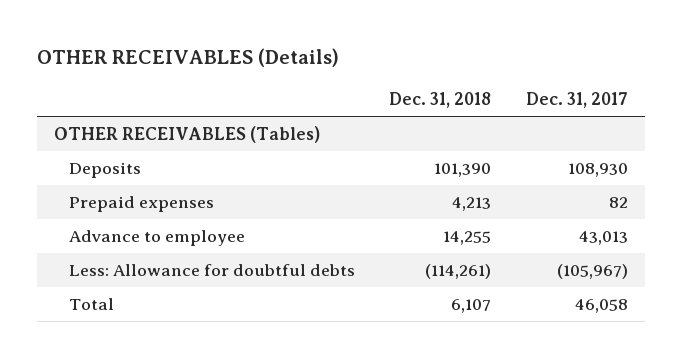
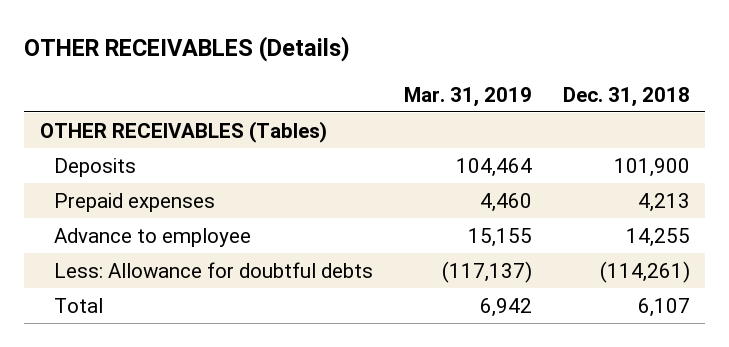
[525,91,628,108] Dec. 31, 2017 -> none
none -> [403,86,532,107] Mar. 31, 2019
[434,163,492,178] 101,390 -> [613,157,690,177] 101,900

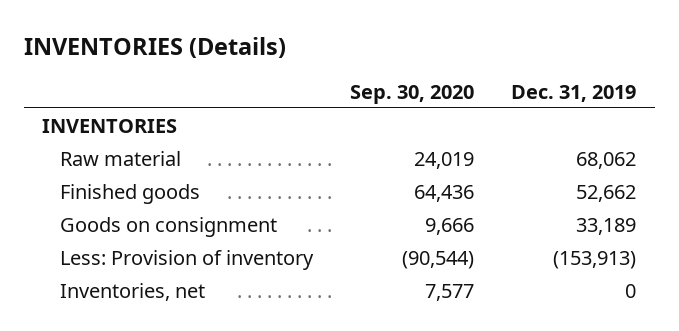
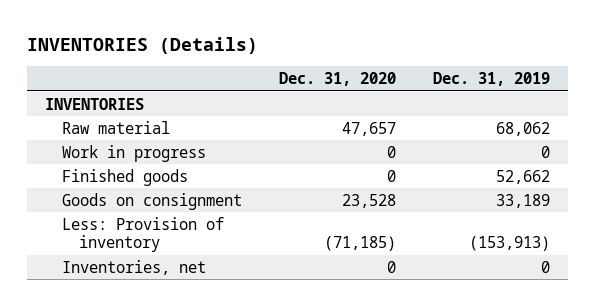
[350,84,475,104] Sep. 30, 2020 -> none
none -> [278,71,396,86] Dec. 31, 2020
none -> [62,144,207,162] Work in progress

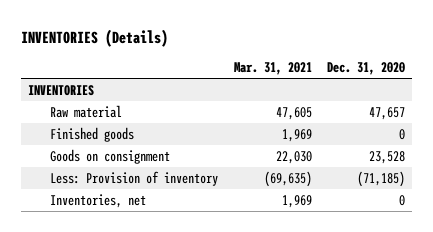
[432,71,550,86] Dec. 31, 2019 -> none
none -> [233,62,312,76] Mar. 31, 2021
[62,144,207,162] Work in progress -> none

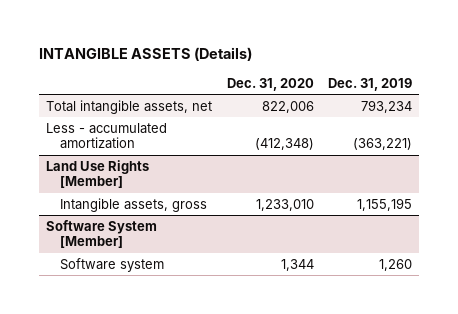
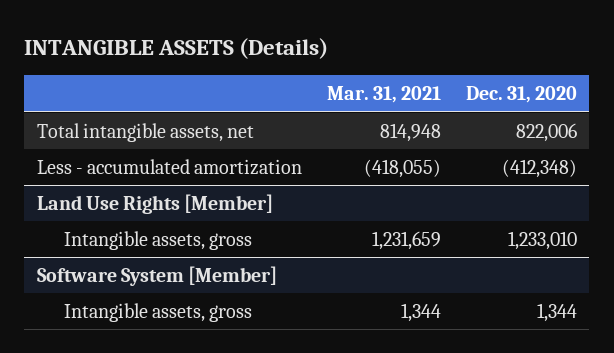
[328,77,413,91] Dec. 31, 2019 -> none
none -> [326,86,441,104] Mar. 31, 2021
[59,257,164,272] Software system -> [64,303,253,323] Intangible assets, gross

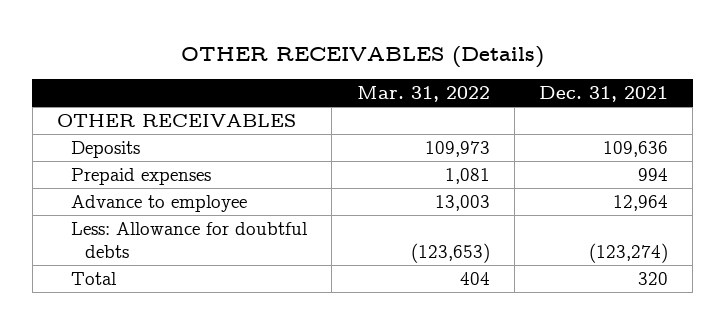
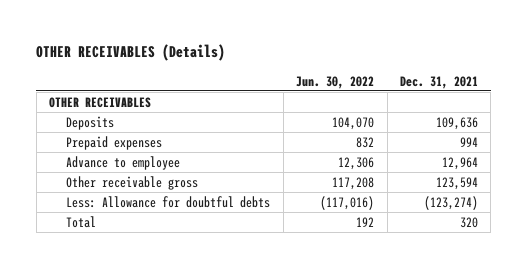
[356,86,490,103] Mar. 31, 2022 -> none
none -> [296,75,375,89] Jun. 30, 2022
none -> [66,175,199,190] Other receivable gross

